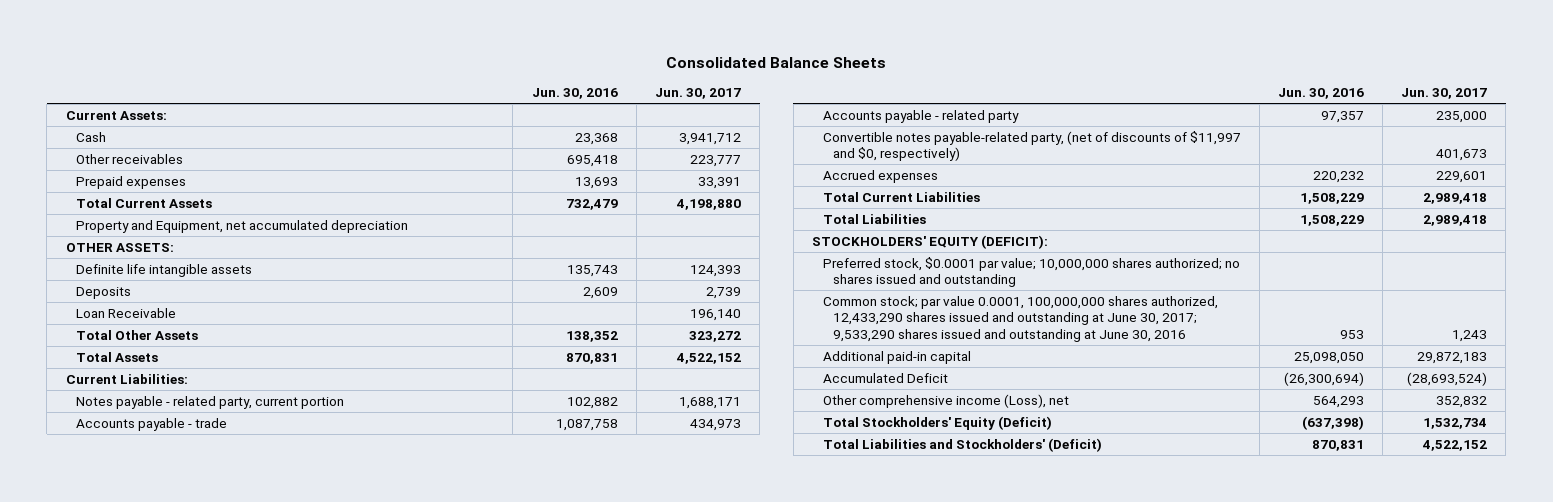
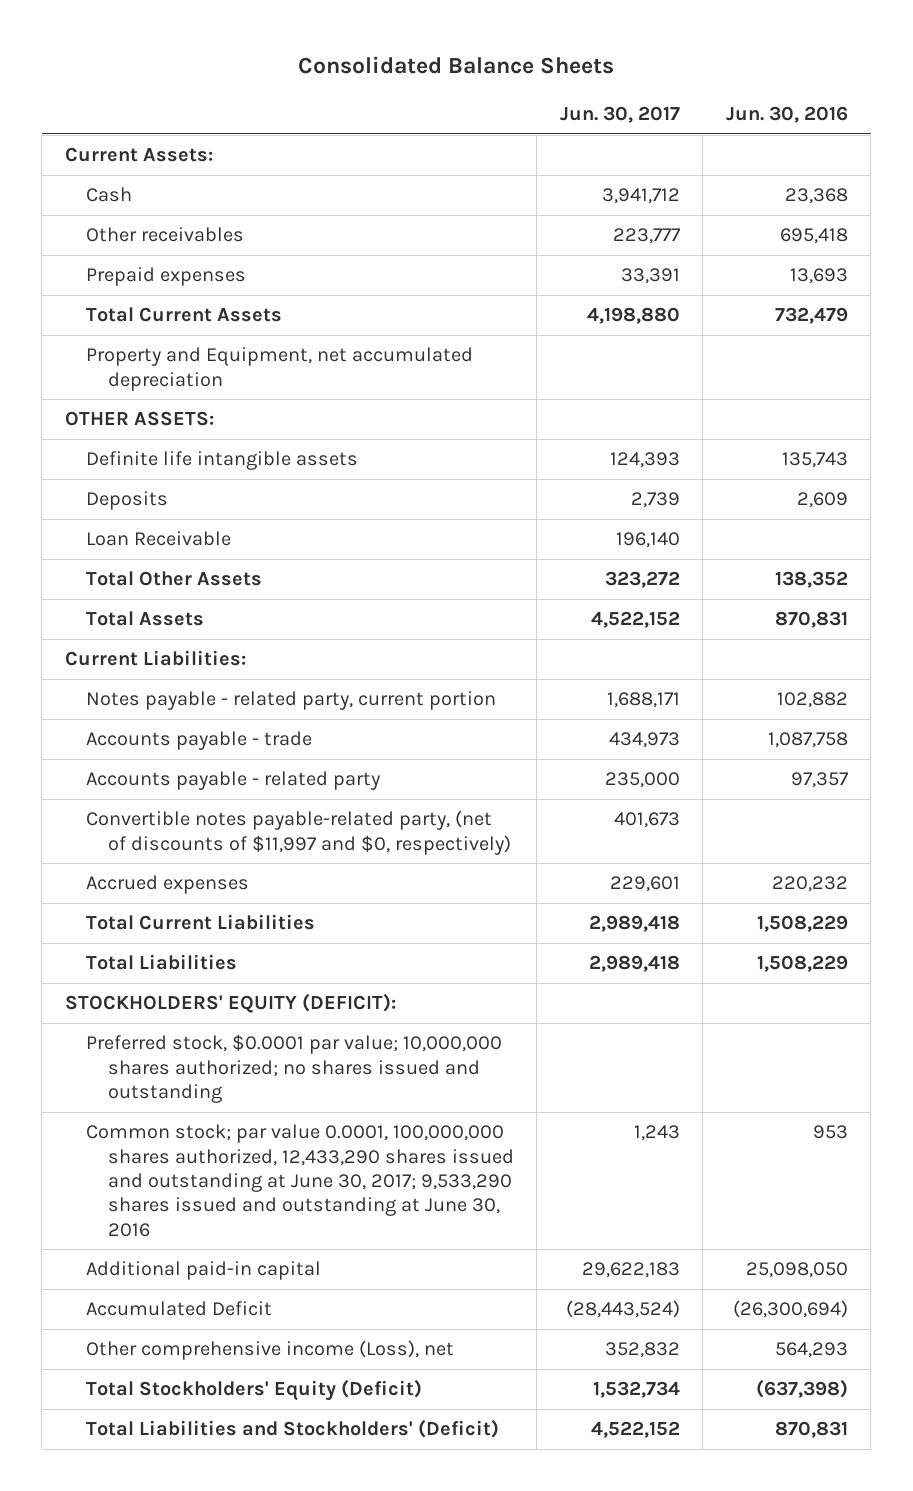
[1417,351,1488,364] 29,872,183 -> [581,1262,680,1279] 29,622,183
[1407,371,1488,386] (28,693,524) -> [565,1300,680,1319] (28,443,524)

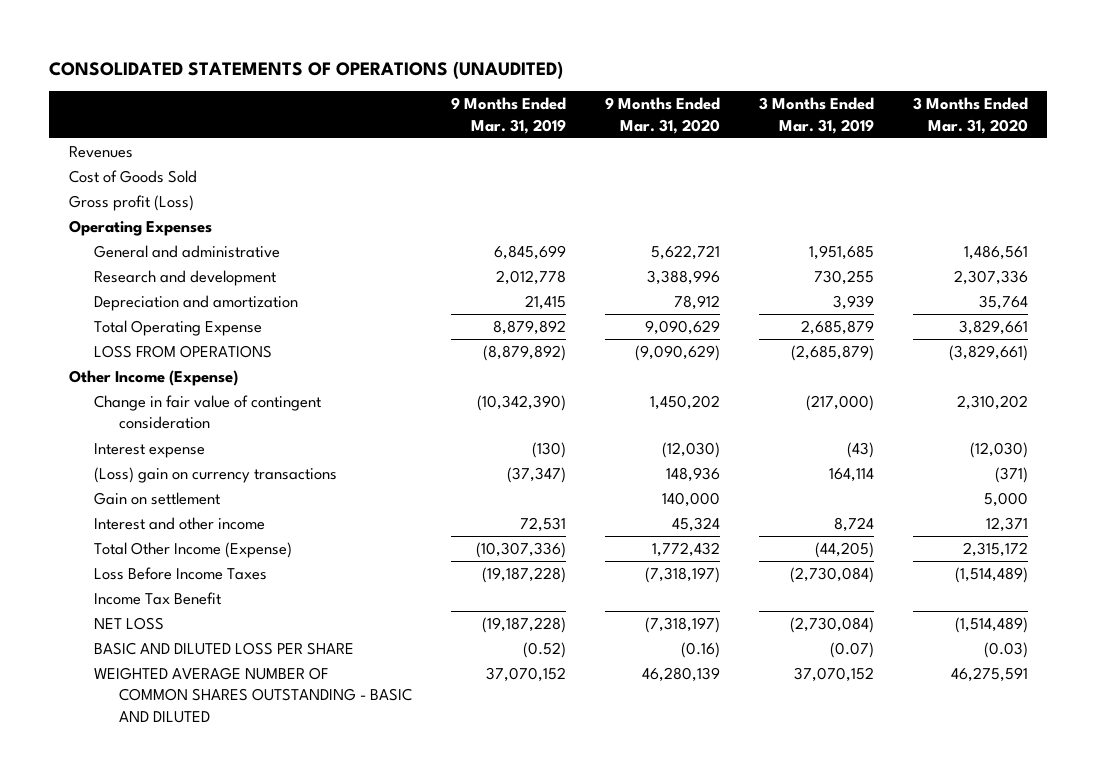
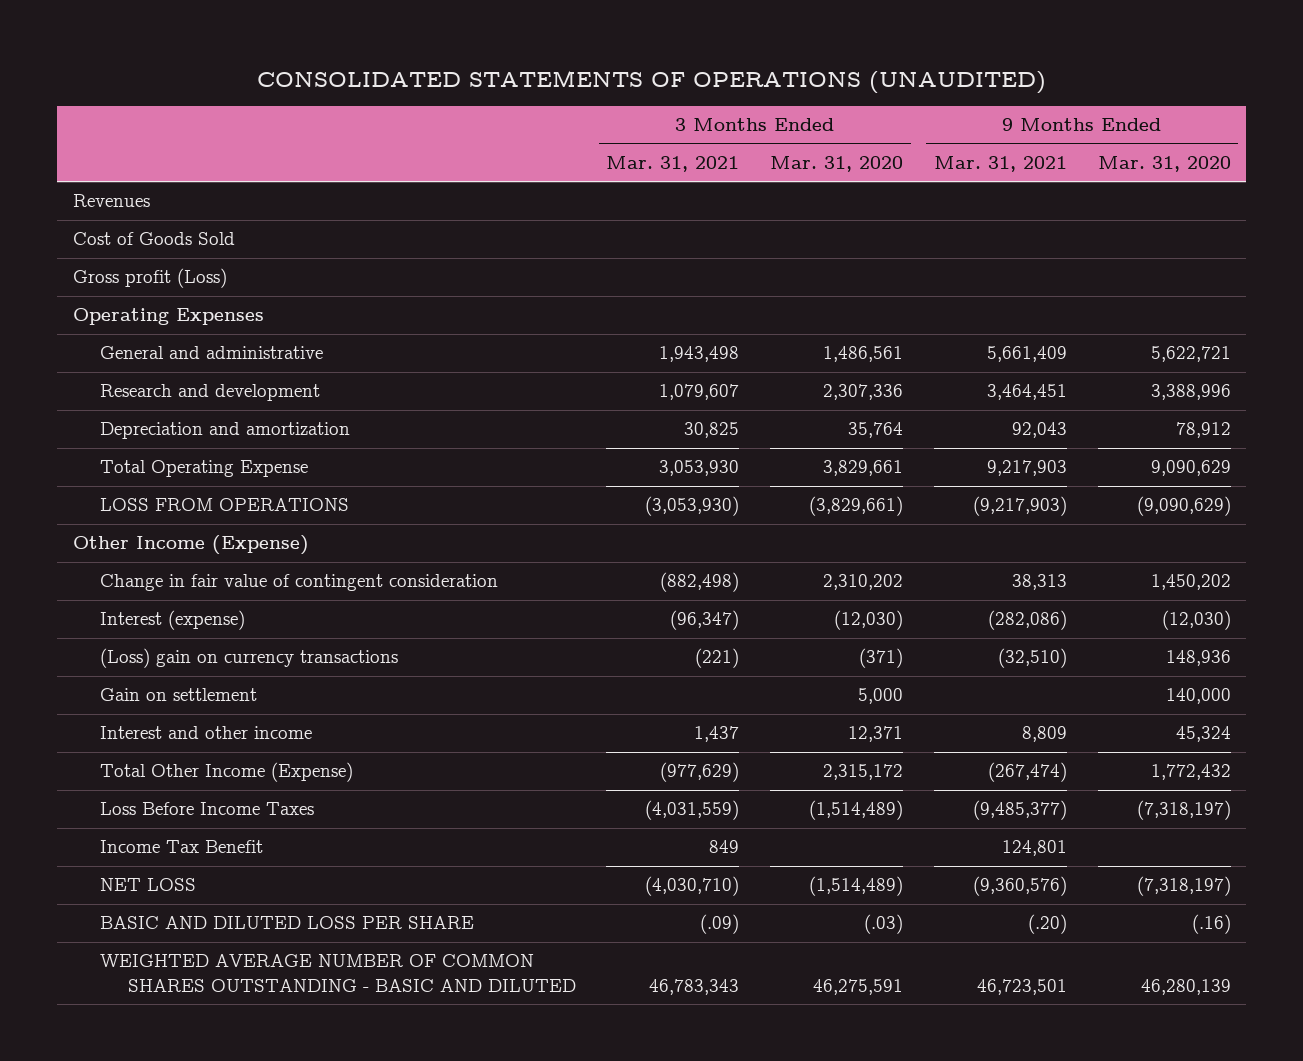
[450,97,566,134] 9 Months Ended Mar. 31, 2019 -> none
[758,97,874,134] 3 Months Ended Mar. 31, 2019 -> none
none -> [606,155,740,172] Mar. 31, 2021
none -> [934,155,1068,172] Mar. 31, 2021
[93,443,205,459] Interest expense -> [100,610,246,631] Interest (expense)
[680,642,720,659] (0.16) -> [1191,914,1231,935] (.16)
[983,642,1028,659] (0.03) -> [864,914,904,935] (.03)

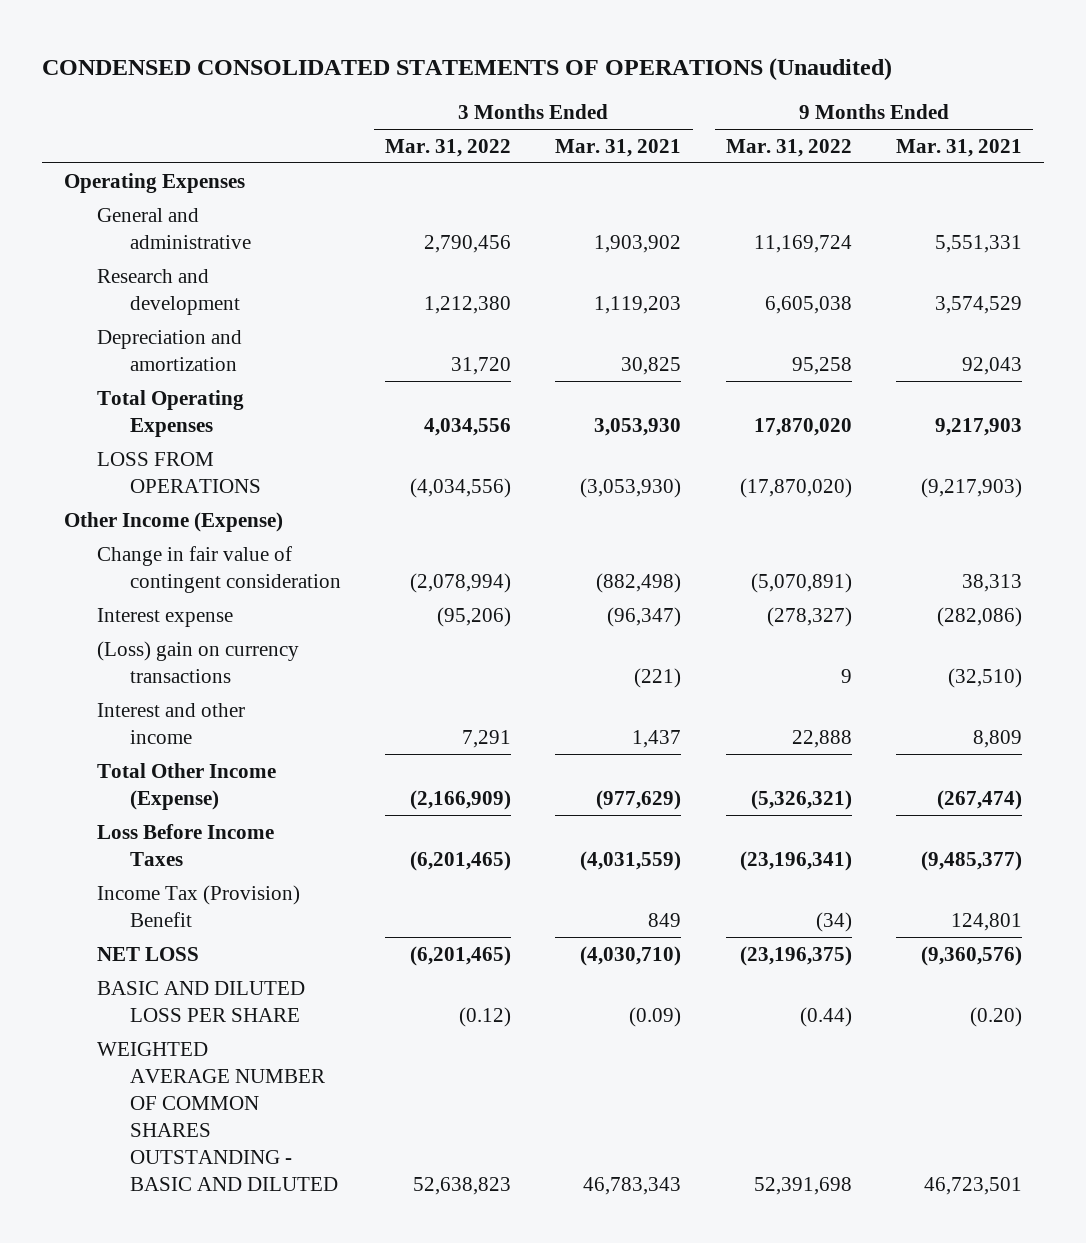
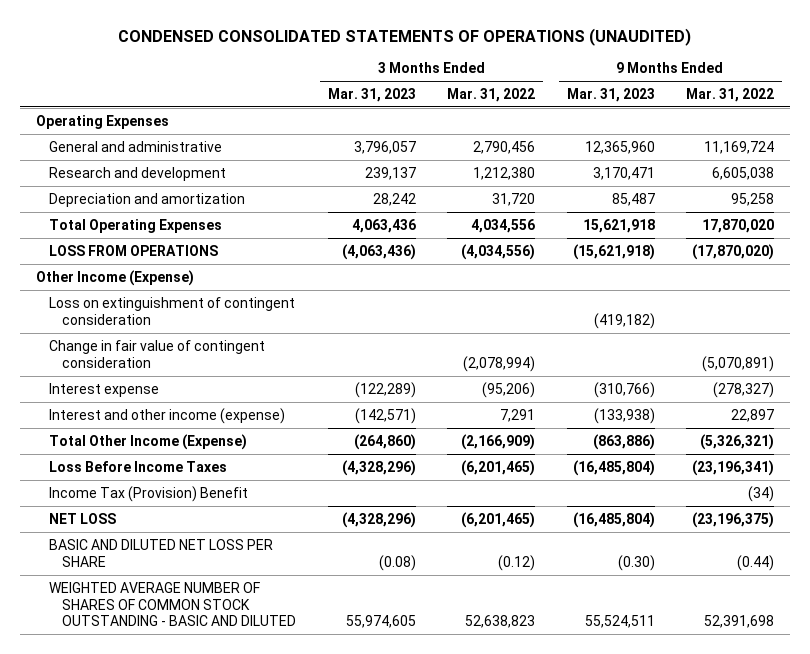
[42,57,893,81] CONDENSED CONSOLIDATED STATEMENTS OF OPERATIONS (Unaudited) -> [118,27,692,46] CONDENSED CONSOLIDATED STATEMENTS OF OPERATIONS (UNAUDITED)
[555,138,682,157] Mar. 31, 2021 -> none
[896,138,1023,157] Mar. 31, 2021 -> none
none -> [327,87,416,102] Mar. 31, 2023
none -> [566,87,655,102] Mar. 31, 2023
none -> [49,296,296,325] Loss on extinguishment of contingent consideration
[97,640,300,683] (Loss) gain on currency transactions -> none
[97,702,246,744] Interest and other income -> [49,407,286,424] Interest and other income (expense)
[791,729,852,748] 22,888 -> [731,408,775,422] 22,897
[97,980,306,1022] BASIC AND DILUTED LOSS PER SHARE -> [49,538,274,567] BASIC AND DILUTED NET LOSS PER SHARE
[97,1041,338,1192] WEIGHTED AVERAGE NUMBER OF COMMON SHARES OUTSTANDING - BASIC AND DILUTED -> [49,581,297,627] WEIGHTED AVERAGE NUMBER OF SHARES OF COMMON STOCK OUTSTANDING - BASIC AND DILUTED

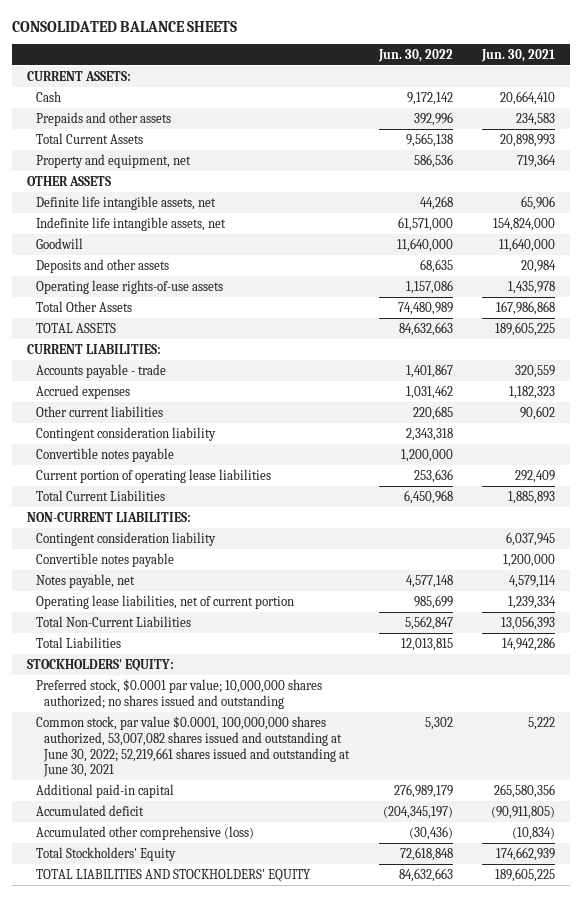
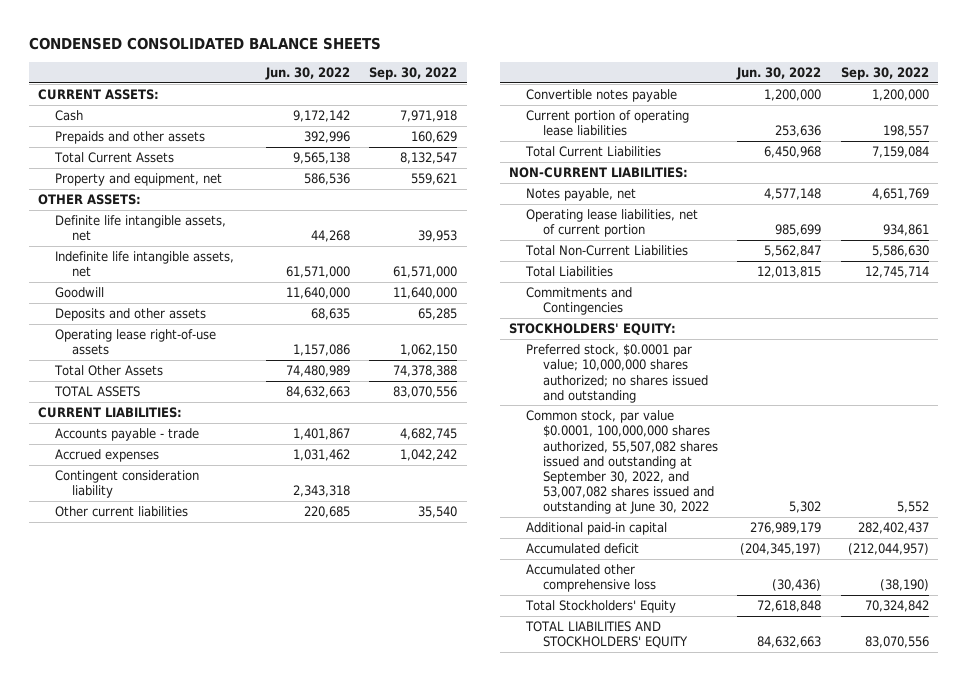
[12,20,238,32] CONSOLIDATED BALANCE SHEETS -> [28,36,381,50] CONDENSED CONSOLIDATED BALANCE SHEETS
[481,48,556,62] Jun. 30, 2021 -> none
none -> [369,67,458,81] Sep. 30, 2022
[26,175,111,186] OTHER ASSETS -> [38,194,142,206] OTHER ASSETS:
[35,279,223,294] Operating lease rights-of-use assets -> [55,329,217,356] Operating lease right-of-use assets
[35,405,163,417] Other current liabilities -> [55,506,189,518] Other current liabilities
[35,531,216,546] Contingent consideration liability -> none
[35,552,174,567] Convertible notes payable -> none
none -> [526,287,633,316] Commitments and Contingencies
[35,715,351,778] Common stock, par value $0.0001, 100,000,000 shares authorized, 53,007,082 shares issued and outstanding at June 30, 2022; 52,219,661 shares issued and outstanding at June 30, 2021 -> [526,410,719,515] Common stock, par value $0.0001, 100,000,000 shares authorized, 55,507,082 shares issued and outstanding at September 30, 2022, and 53,007,082 shares issued and outstanding at June 30, 2022
[35,825,254,840] Accumulated other comprehensive (loss) -> [526,564,657,593] Accumulated other comprehensive loss

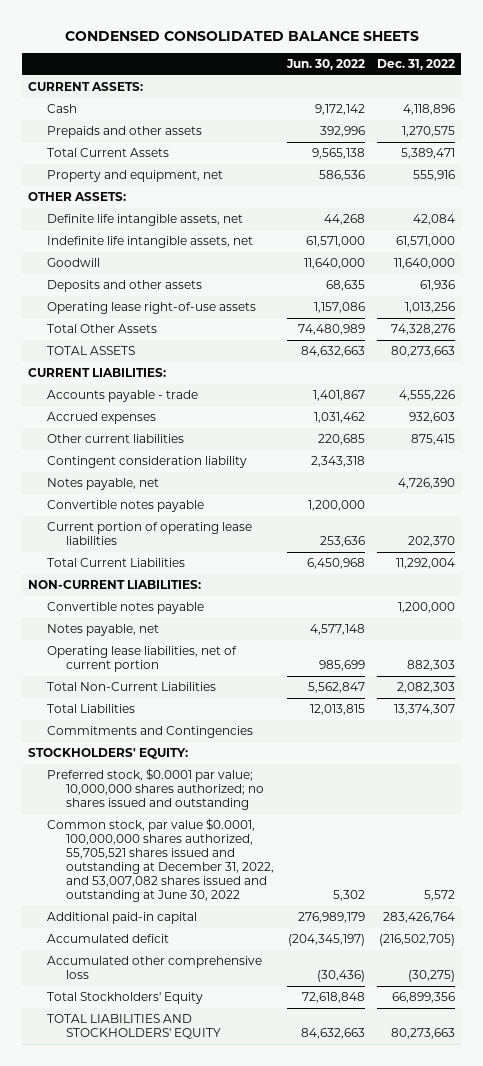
[369,67,458,81] Sep. 30, 2022 -> none
none -> [377,58,456,70] Dec. 31, 2022
[55,470,200,499] Contingent consideration liability -> [47,456,248,469] Contingent consideration liability
none -> [47,478,160,491] Notes payable, net
none -> [47,602,205,615] Convertible notes payable
[526,410,719,515] Common stock, par value $0.0001, 100,000,000 shares authorized, 55,507,082 shares issued and outstanding at September 30, 2022, and 53,007,082 shares issued and outstanding at June 30, 2022 -> [47,818,275,902] Common stock, par value $0.0001, 100,000,000 shares authorized, 55,705,521 shares issued and outstanding at December 31, 2022, and 53,007,082 shares issued and outstanding at June 30, 2022

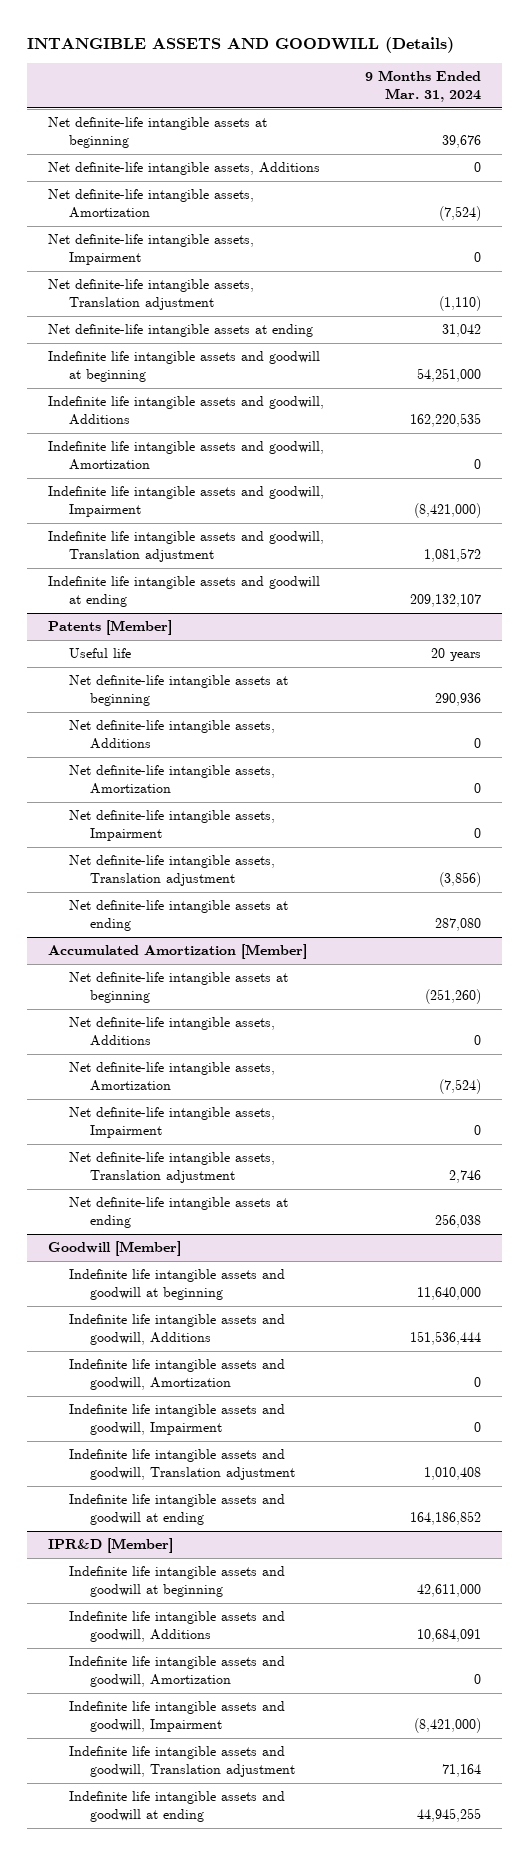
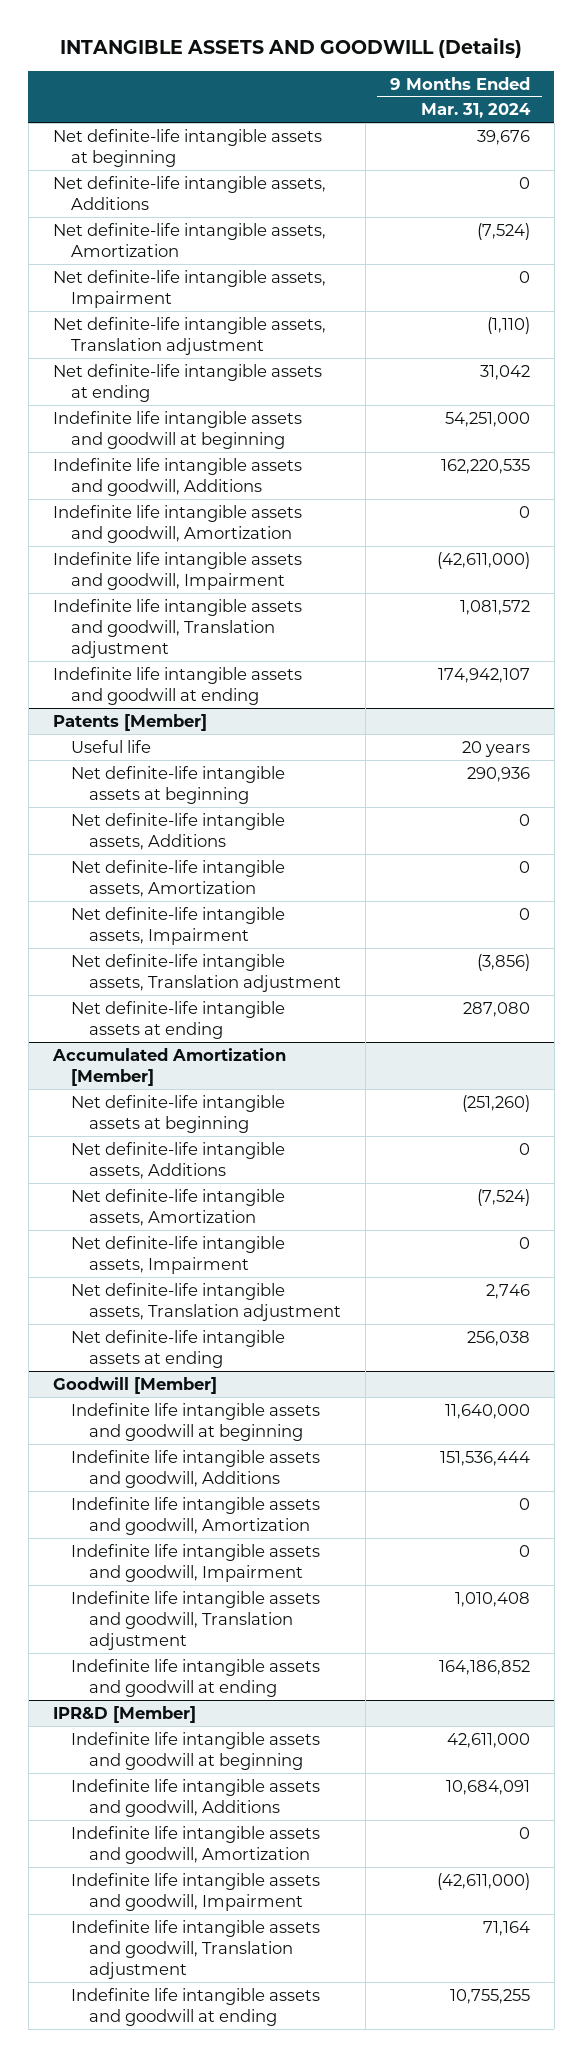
[414,503,482,519] (8,421,000) -> [436,551,530,569] (42,611,000)
[410,594,482,608] 209,132,107 -> [437,667,530,683] 174,942,107
[414,1718,482,1734] (8,421,000) -> [436,1872,530,1890] (42,611,000)
[417,1808,482,1823] 44,945,255 -> [449,1988,530,2004] 10,755,255

